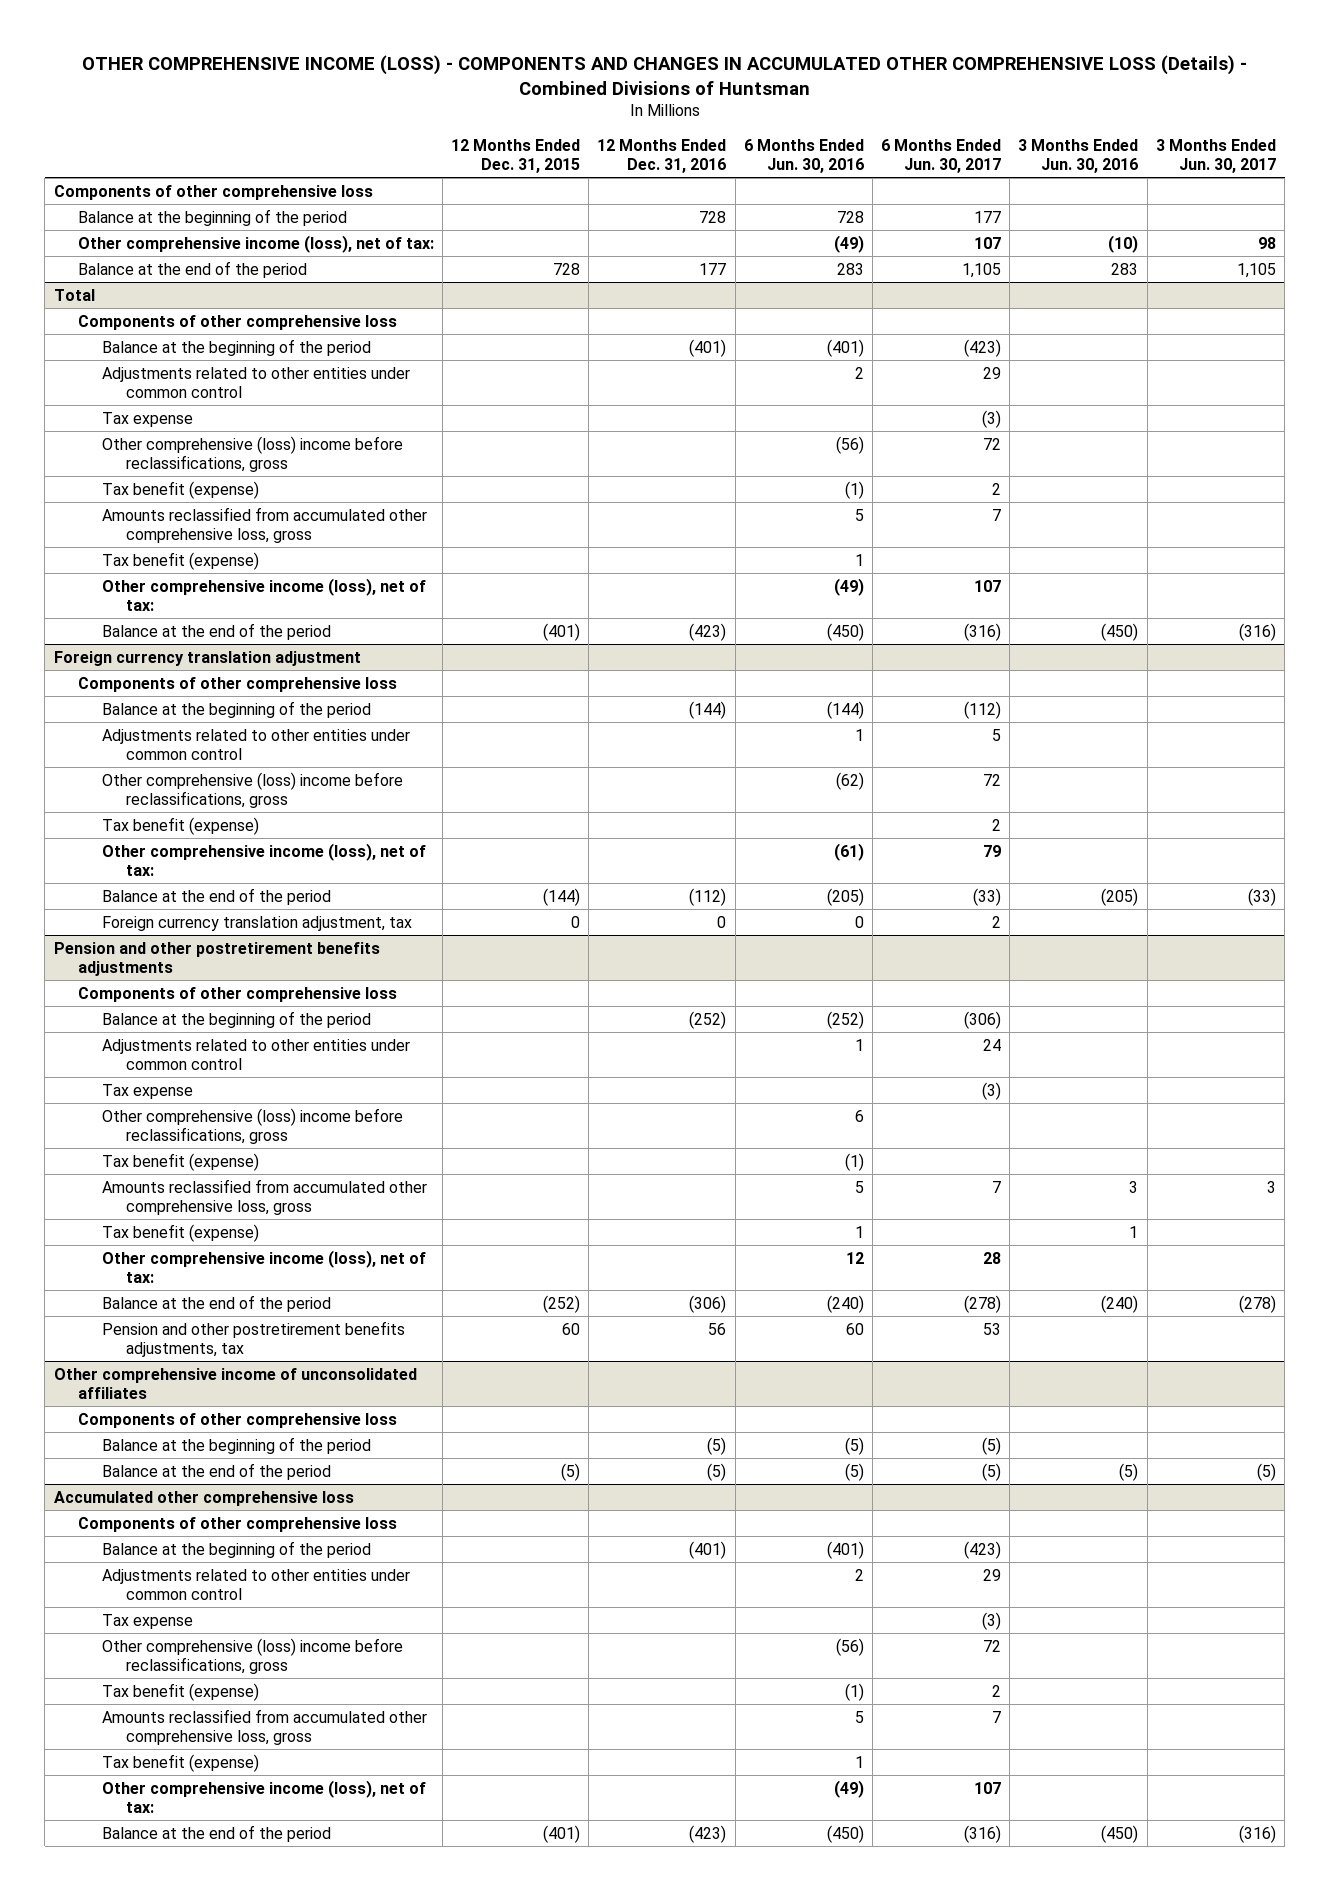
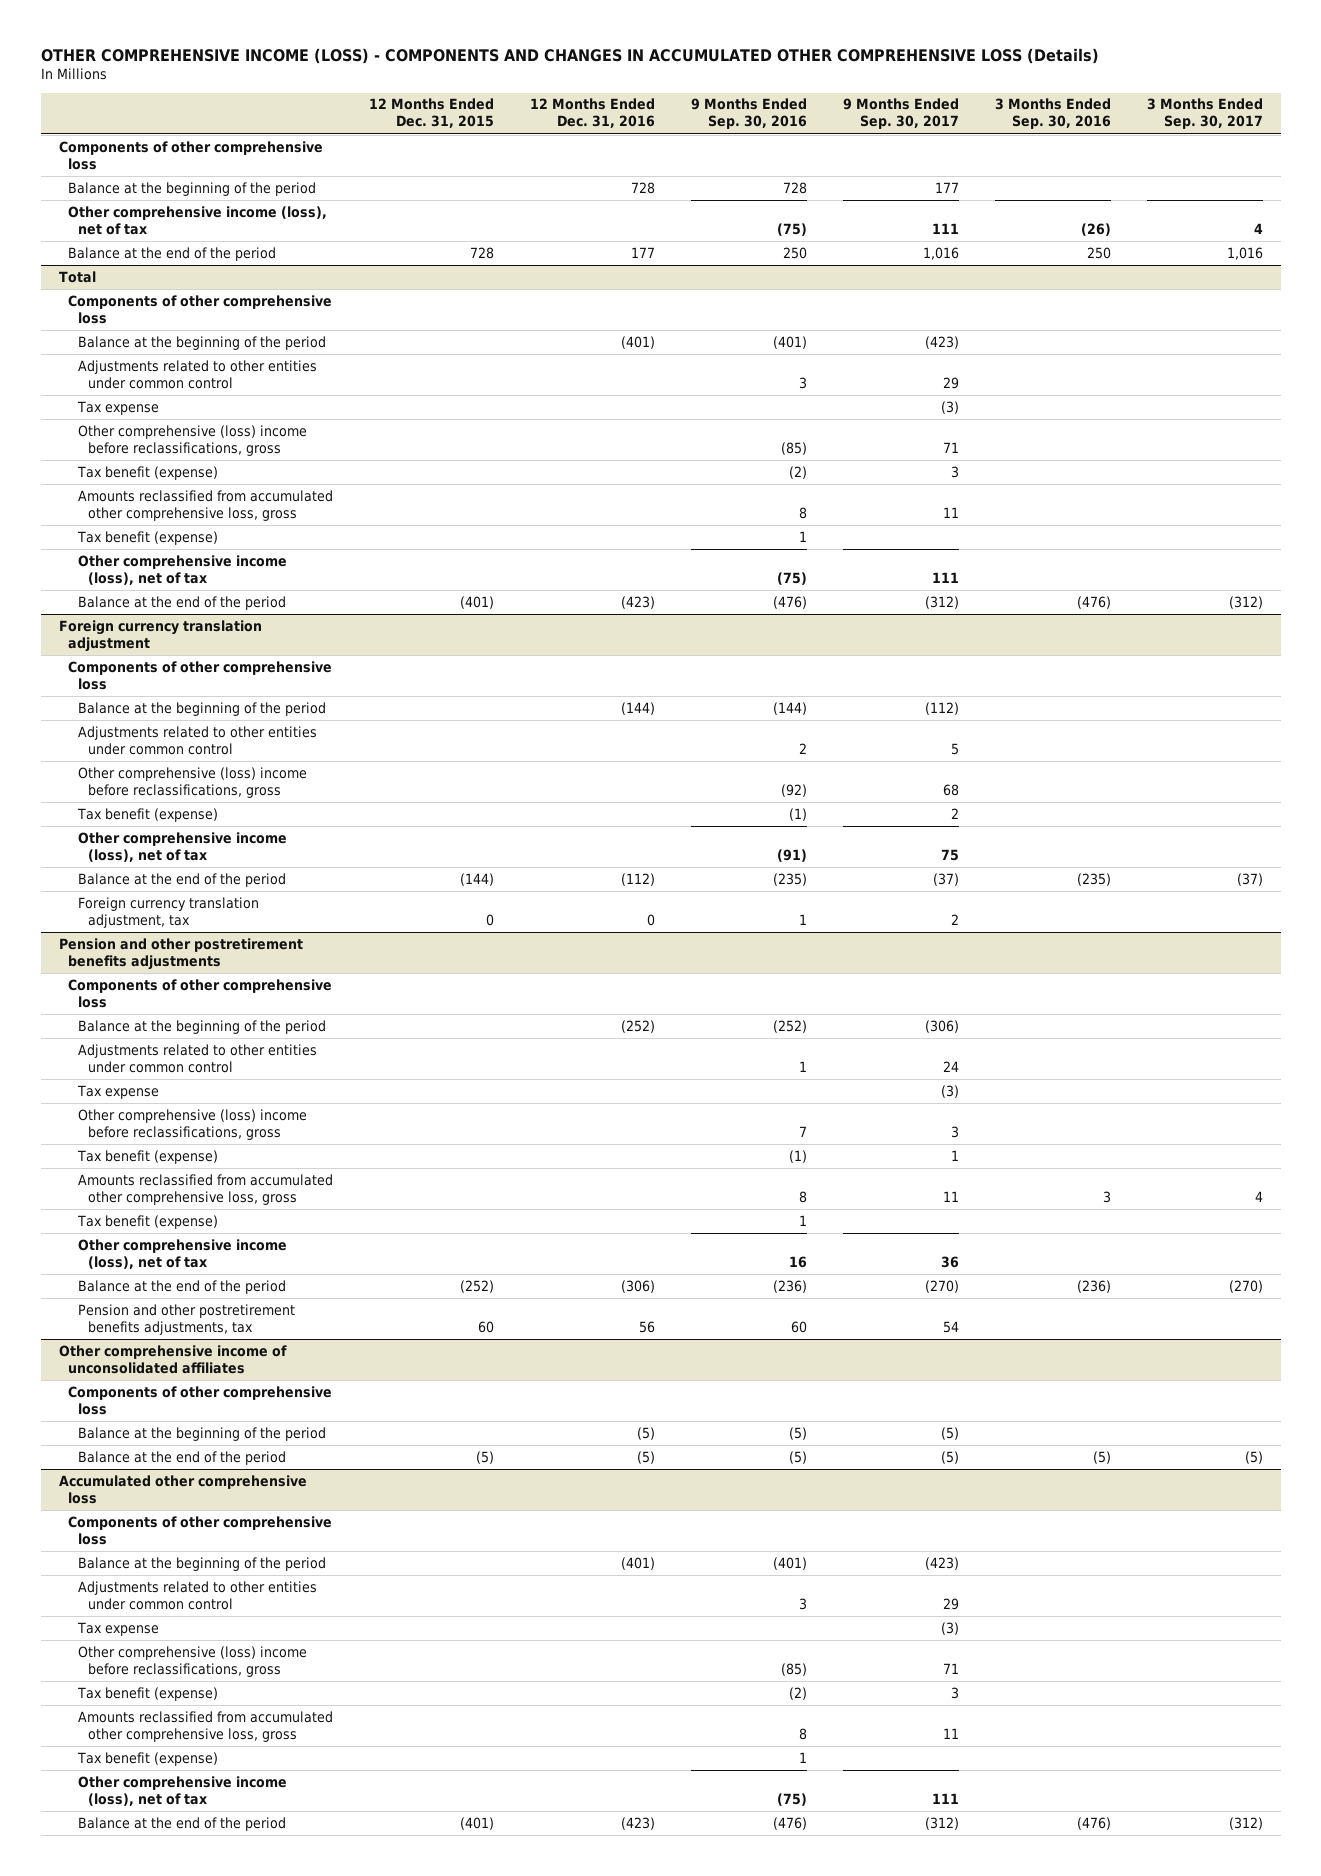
[81,54,1247,95] OTHER COMPREHENSIVE INCOME (LOSS) - COMPONENTS AND CHANGES IN ACCUMULATED OTHER COMPREHENSIVE LOSS (Details) - Combined Divisions of Huntsman -> [40,48,1099,65] OTHER COMPREHENSIVE INCOME (LOSS) - COMPONENTS AND CHANGES IN ACCUMULATED OTHER COMPREHENSIVE LOSS (Details)
[743,138,864,173] 6 Months Ended Jun. 30, 2016 -> none
[881,138,1002,173] 6 Months Ended Jun. 30, 2017 -> none
[1018,138,1139,173] 3 Months Ended Jun. 30, 2016 -> none
[1155,138,1276,173] 3 Months Ended Jun. 30, 2017 -> none
none -> [690,98,807,130] 9 Months Ended Sep. 30, 2016
none -> [842,98,959,130] 9 Months Ended Sep. 30, 2017
none -> [994,98,1111,130] 3 Months Ended Sep. 30, 2016
none -> [1146,98,1263,130] 3 Months Ended Sep. 30, 2017
[77,234,434,253] Other comprehensive income (loss), net of tax: -> [68,205,328,235] Other comprehensive income (loss), net of tax
[101,577,426,611] Other comprehensive income (loss), net of tax: -> [78,554,288,585] Other comprehensive income (loss), net of tax
[101,842,426,876] Other comprehensive income (loss), net of tax: -> [78,831,288,862] Other comprehensive income (loss), net of tax
[101,1249,426,1283] Other comprehensive income (loss), net of tax: -> [78,1238,288,1269] Other comprehensive income (loss), net of tax
[101,1779,426,1813] Other comprehensive income (loss), net of tax: -> [78,1775,288,1806] Other comprehensive income (loss), net of tax

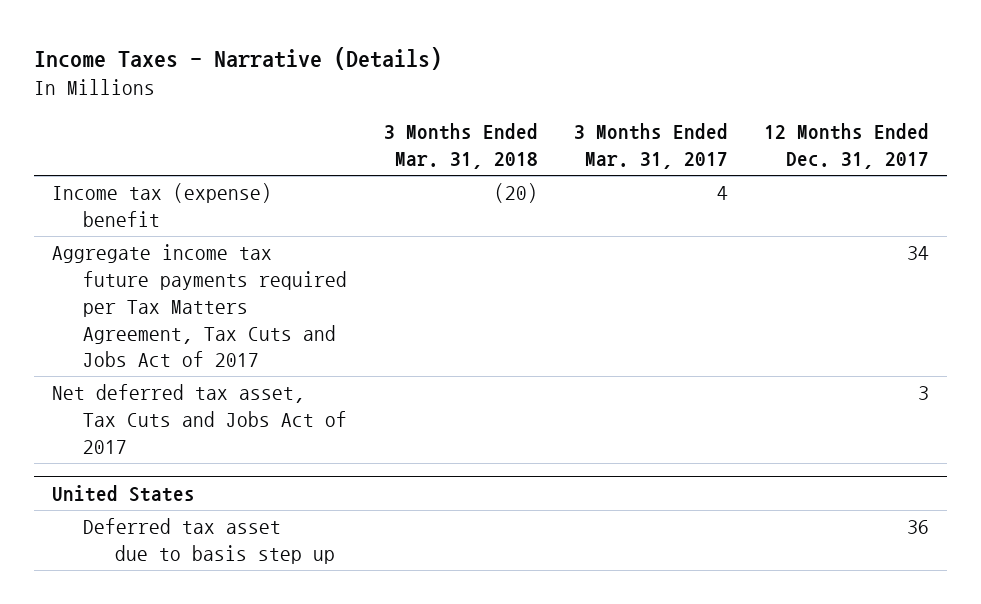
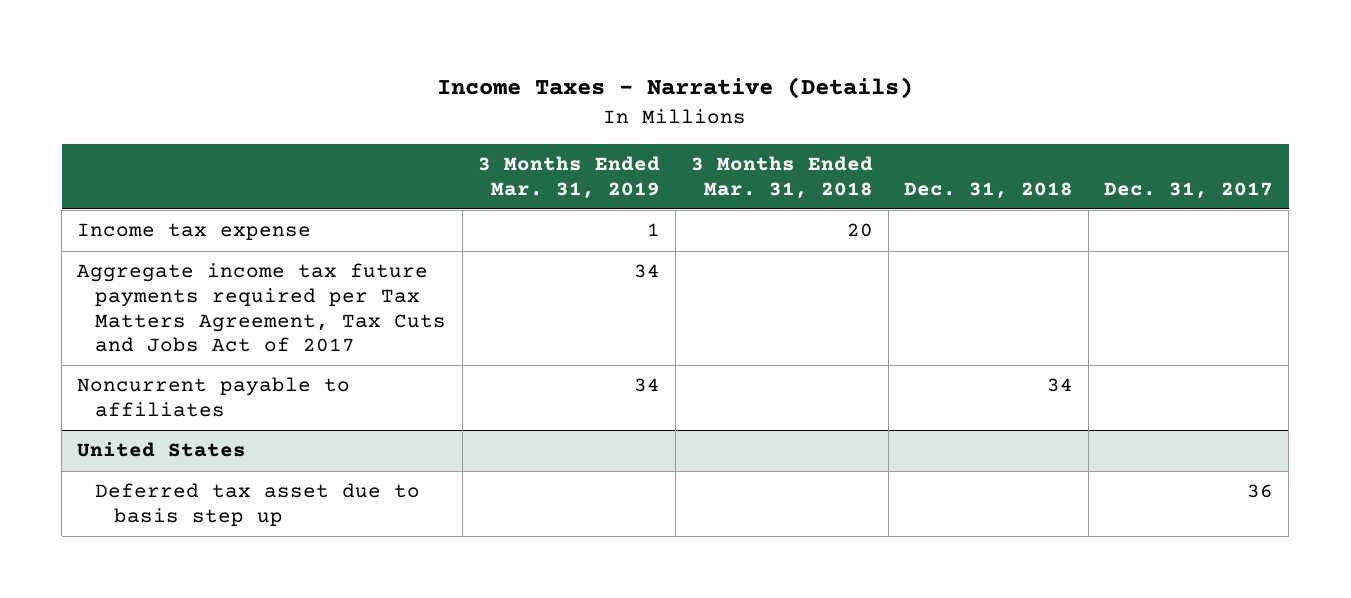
[573,123,728,170] 3 Months Ended Mar. 31, 2017 -> none
[763,123,929,170] 12 Months Ended Dec. 31, 2017 -> none
none -> [477,156,660,199] 3 Months Ended Mar. 31, 2019
none -> [904,181,1074,199] Dec. 31, 2018
none -> [1104,181,1274,199] Dec. 31, 2017
[52,183,273,228] Income tax (expense) benefit -> [77,223,312,241] Income tax expense
[493,183,538,204] (20) -> [846,223,873,238] 20
[52,384,348,454] Net deferred tax asset, Tax Cuts and Jobs Act of 2017 -> none
none -> [77,377,351,417] Noncurrent payable to affiliates

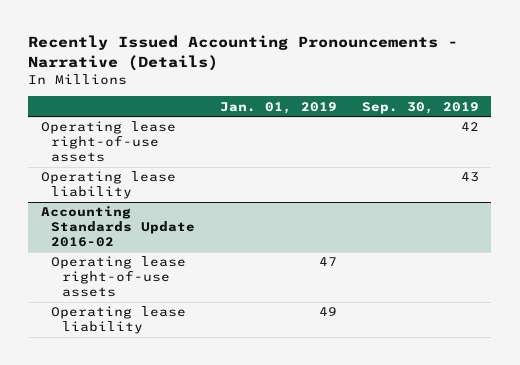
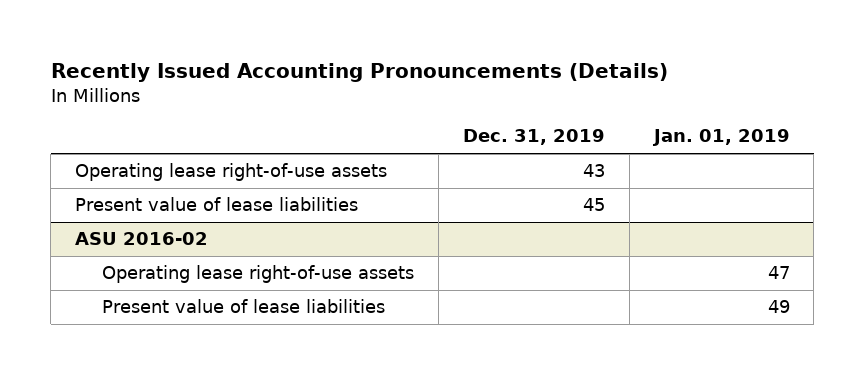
[28,35,459,71] Recently Issued Accounting Pronouncements - Narrative (Details) -> [50,62,668,82] Recently Issued Accounting Pronouncements (Details)
[361,101,479,114] Sep. 30, 2019 -> none
none -> [462,129,605,146] Dec. 31, 2019
[40,171,176,200] Operating lease liability -> [75,197,359,212] Present value of lease liabilities
[40,206,196,247] Accounting Standards Update 2016-02 -> [75,232,209,246] ASU 2016-02
[51,306,187,335] Operating lease liability -> [102,299,386,314] Present value of lease liabilities

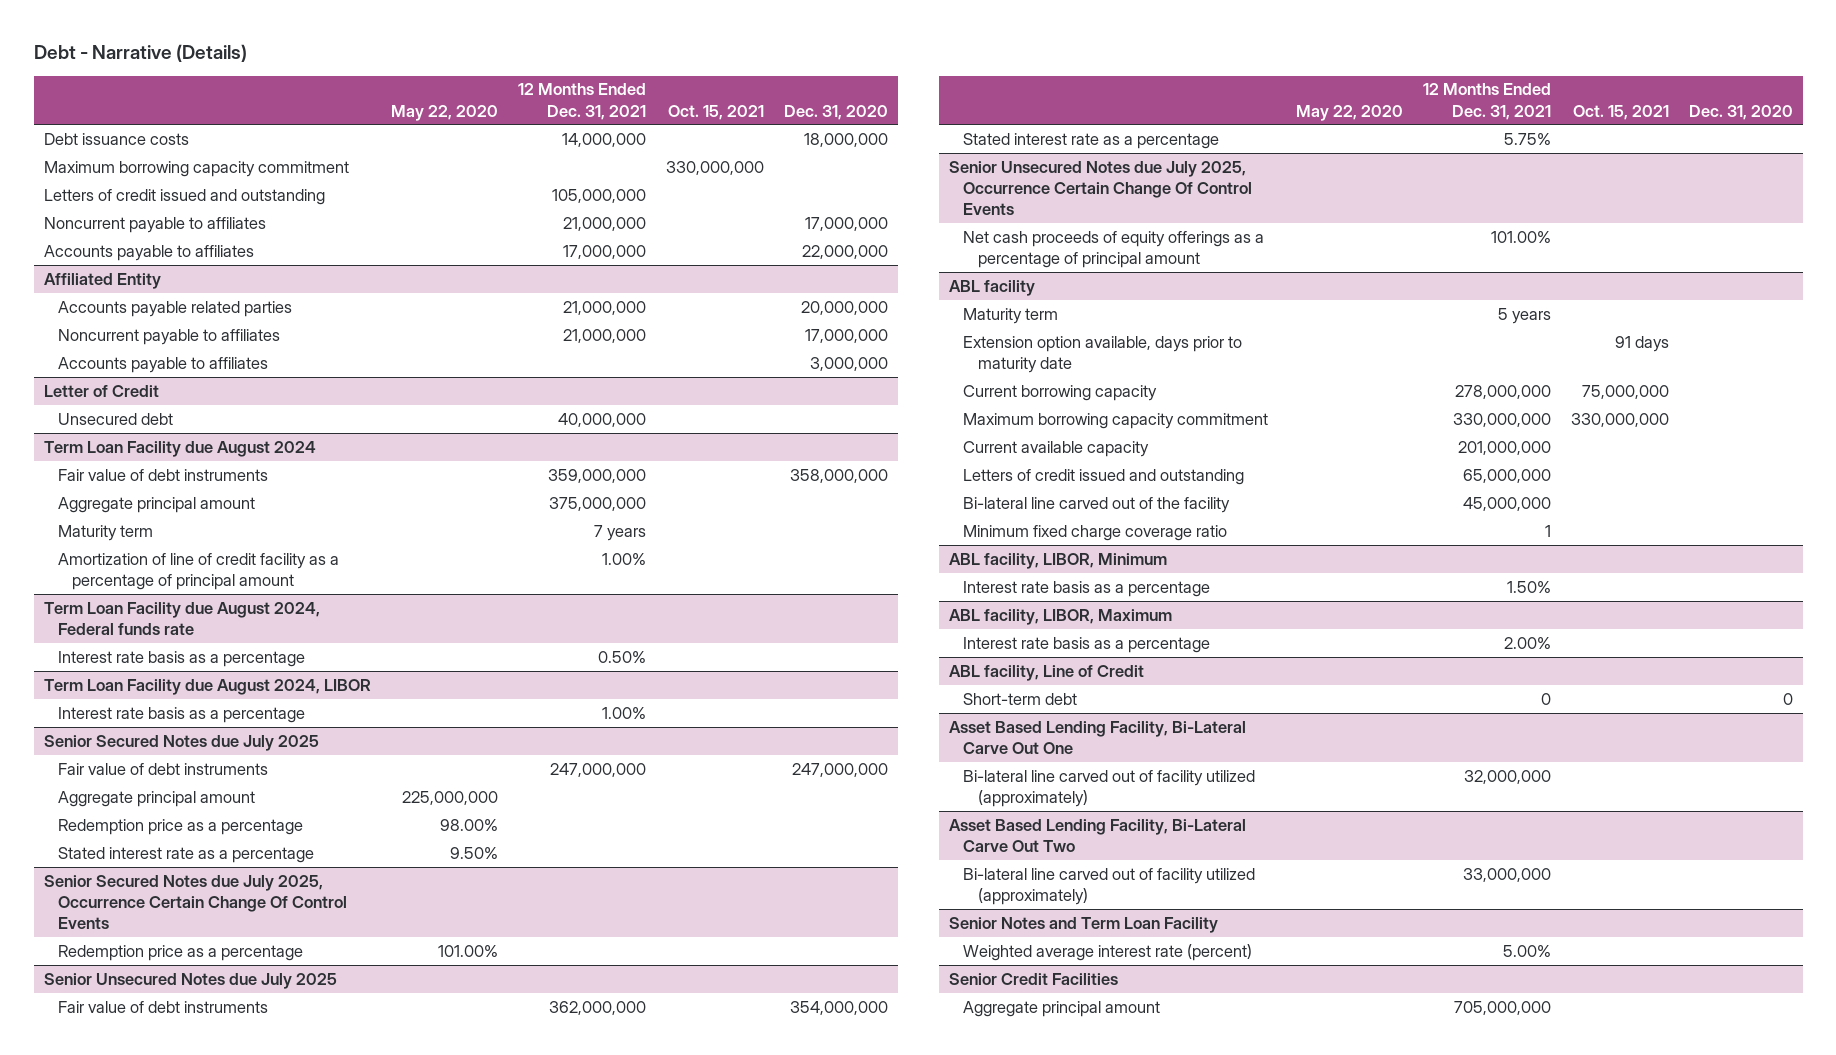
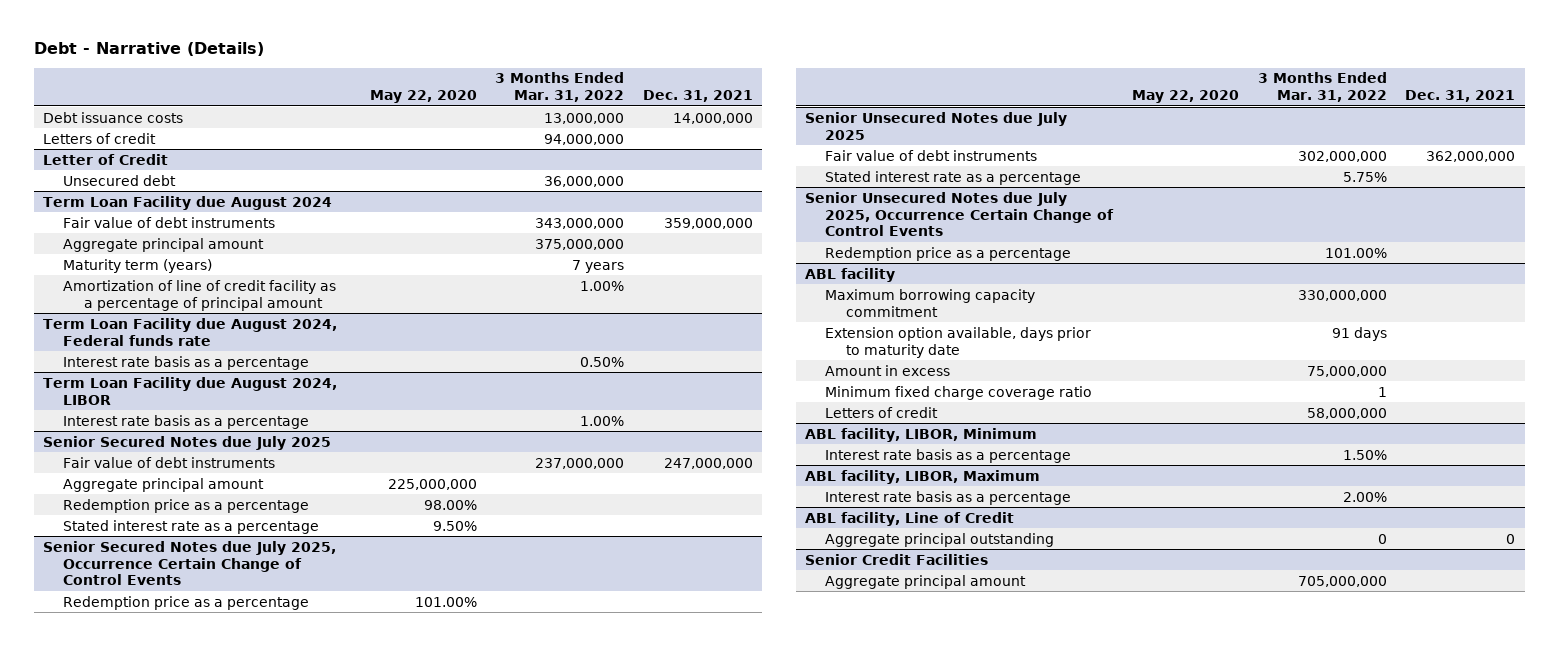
[517,83,646,120] 12 Months Ended Dec. 31, 2021 -> none
[667,104,764,120] Oct. 15, 2021 -> none
[783,104,888,120] Dec. 31, 2020 -> none
none -> [495,72,625,103] 3 Months Ended Mar. 31, 2022
none -> [643,90,754,103] Dec. 31, 2021
[43,160,349,177] Maximum borrowing capacity commitment -> none
[43,216,266,233] Noncurrent payable to affiliates -> none
[43,244,254,261] Accounts payable to affiliates -> none
[43,272,161,289] Affiliated Entity -> none
[58,300,293,317] Accounts payable related parties -> none
[58,328,281,345] Noncurrent payable to affiliates -> none
[58,356,269,373] Accounts payable to affiliates -> none
[43,188,325,205] Letters of credit issued and outstanding -> [42,132,156,144] Letters of credit
[58,524,154,541] Maturity term -> [63,258,213,273] Maturity term (years)
[43,874,348,930] Senior Secured Notes due July 2025, Occurrence Certain Change Of Control Events -> [42,540,336,586] Senior Secured Notes due July 2025, Occurrence Certain Change of Control Events
[963,230,1265,268] Net cash proceeds of equity offerings as a percentage of principal amount -> none
[948,160,1253,216] Senior Unsecured Notes due July 2025, Occurrence Certain Change Of Control Events -> [805,191,1115,237] Senior Unsecured Notes due July 2025, Occurrence Certain Change of Control Events
none -> [825,246,1072,261] Redemption price as a percentage
[963,307,1059,324] Maturity term -> none
[963,384,1158,401] Current borrowing capacity -> none
[963,440,1150,457] Current available capacity -> none
[963,468,1245,485] Letters of credit issued and outstanding -> none
[963,496,1231,513] Bi-lateral line carved out of the facility -> none
[963,335,1243,373] Extension option available, days prior to maturity date -> [825,326,1092,358] Extension option available, days prior to maturity date
none -> [825,364,951,376] Amount in excess
none -> [825,406,939,418] Letters of credit
[948,720,1246,754] Asset Based Lending Facility, Bi-Lateral Carve Out One -> none
[963,769,1256,807] Bi-lateral line carved out of facility utilized (approximately) -> none
[948,818,1246,852] Asset Based Lending Facility, Bi-Lateral Carve Out Two -> none
[963,867,1256,905] Bi-lateral line carved out of facility utilized (approximately) -> none
[948,916,1218,933] Senior Notes and Term Loan Facility -> none
[963,943,1253,961] Weighted average interest rate (percent) -> none
[963,692,1078,705] Short-term debt -> [825,532,1055,547] Aggregate principal outstanding

